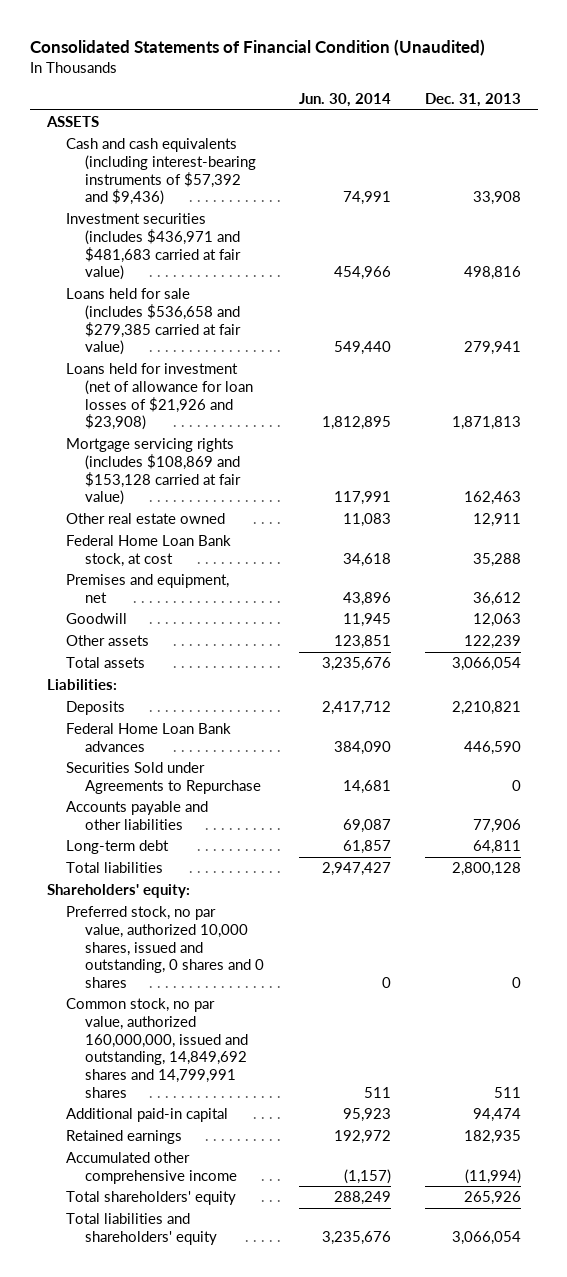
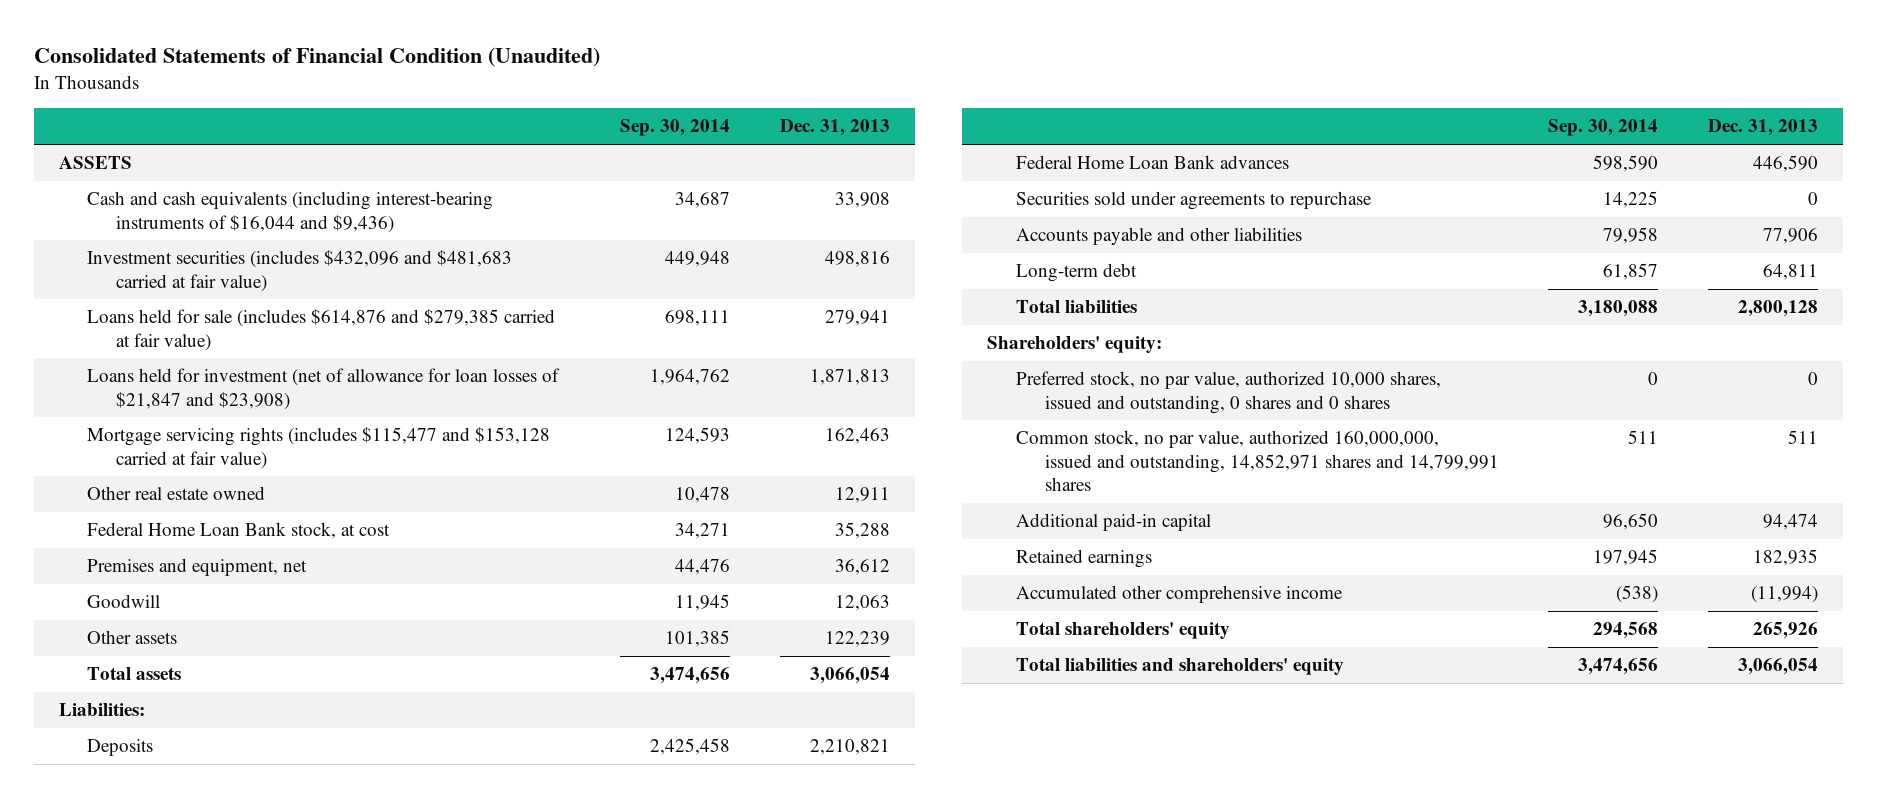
[298,93,391,108] Jun. 30, 2014 -> none
none -> [619,119,730,137] Sep. 30, 2014
[66,138,257,206] Cash and cash equivalents (including interest-bearing instruments of $57,392 and $9,436) -> [87,191,494,233] Cash and cash equivalents (including interest-bearing instruments of $16,044 and $9,436)
[66,213,242,281] Investment securities (includes $436,971 and $481,683 carried at fair value) -> [87,250,513,292] Investment securities (includes $432,096 and $481,683 carried at fair value)
[66,288,242,356] Loans held for sale (includes $536,658 and $279,385 carried at fair value) -> [87,309,556,351] Loans held for sale (includes $614,876 and $279,385 carried at fair value)
[66,363,254,431] Loans held for investment (net of allowance for loan losses of $21,926 and $23,908) -> [87,368,561,410] Loans held for investment (net of allowance for loan losses of $21,847 and $23,908)
[66,438,242,506] Mortgage servicing rights (includes $108,869 and $153,128 carried at fair value) -> [87,427,551,469] Mortgage servicing rights (includes $115,477 and $153,128 carried at fair value)
[66,762,262,794] Securities Sold under Agreements to Repurchase -> [1015,191,1372,211] Securities sold under agreements to repurchase
[66,998,249,1098] Common stock, no par value, authorized 160,000,000, issued and outstanding, 14,849,692 shares and 14,799,991 shares -> [1015,430,1499,491] Common stock, no par value, authorized 160,000,000, issued and outstanding, 14,852,971 shares and 14,799,991 shares

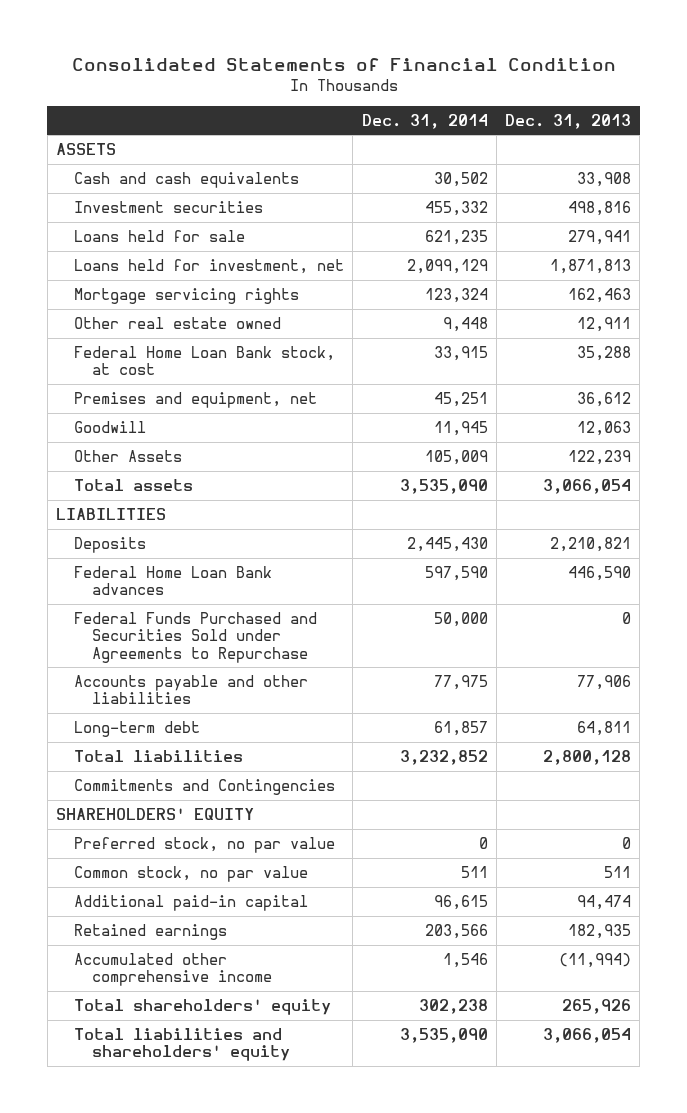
[33,47,600,68] Consolidated Statements of Financial Condition (Unaudited) -> [71,57,616,71] Consolidated Statements of Financial Condition
[619,119,730,137] Sep. 30, 2014 -> none
none -> [361,113,488,129] Dec. 31, 2014
[87,191,494,233] Cash and cash equivalents (including interest-bearing instruments of $16,044 and $9,436) -> [74,171,300,188] Cash and cash equivalents
[87,250,513,292] Investment securities (includes $432,096 and $481,683 carried at fair value) -> [74,200,264,213] Investment securities
[87,309,556,351] Loans held for sale (includes $614,876 and $279,385 carried at fair value) -> [74,229,246,242] Loans held for sale
[87,368,561,410] Loans held for investment (net of allowance for loan losses of $21,847 and $23,908) -> [74,258,345,274] Loans held for investment, net
[87,427,551,469] Mortgage servicing rights (includes $115,477 and $153,128 carried at fair value) -> [74,287,300,304] Mortgage servicing rights
[87,630,178,645] Other assets -> [74,449,183,462] Other Assets
[58,703,145,717] Liabilities: -> [56,507,167,520] LIABILITIES
[1015,191,1372,211] Securities sold under agreements to repurchase -> [74,611,318,663] Federal Funds Purchased and Securities Sold under Agreements to Repurchase
none -> [74,778,336,795] Commitments and Contingencies
[987,336,1163,354] Shareholders' equity: -> [56,807,255,820] SHAREHOLDERS' EQUITY
[1015,371,1441,414] Preferred stock, no par value, authorized 10,000 shares, issued and outstanding, 0 shares and 0 shares -> [74,836,336,853] Preferred stock, no par value
[1015,430,1499,491] Common stock, no par value, authorized 160,000,000, issued and outstanding, 14,852,971 shares and 14,799,991 shares -> [74,865,309,882] Common stock, no par value

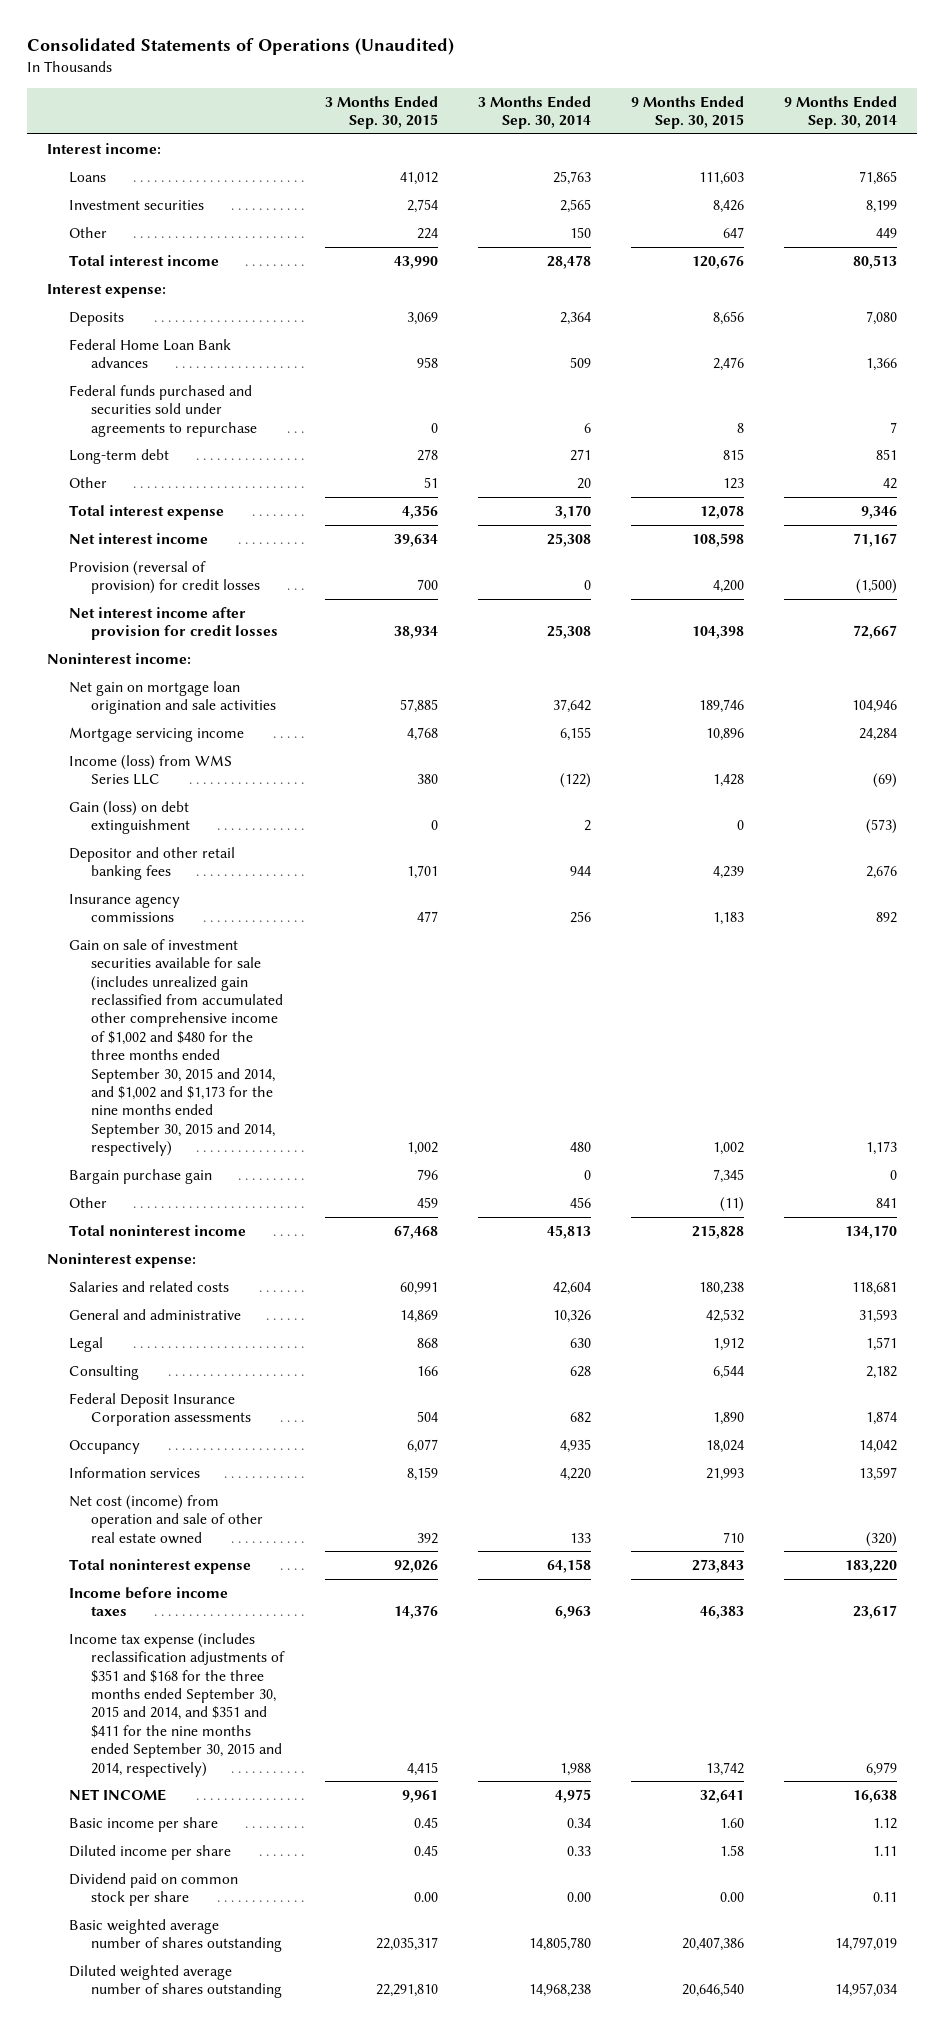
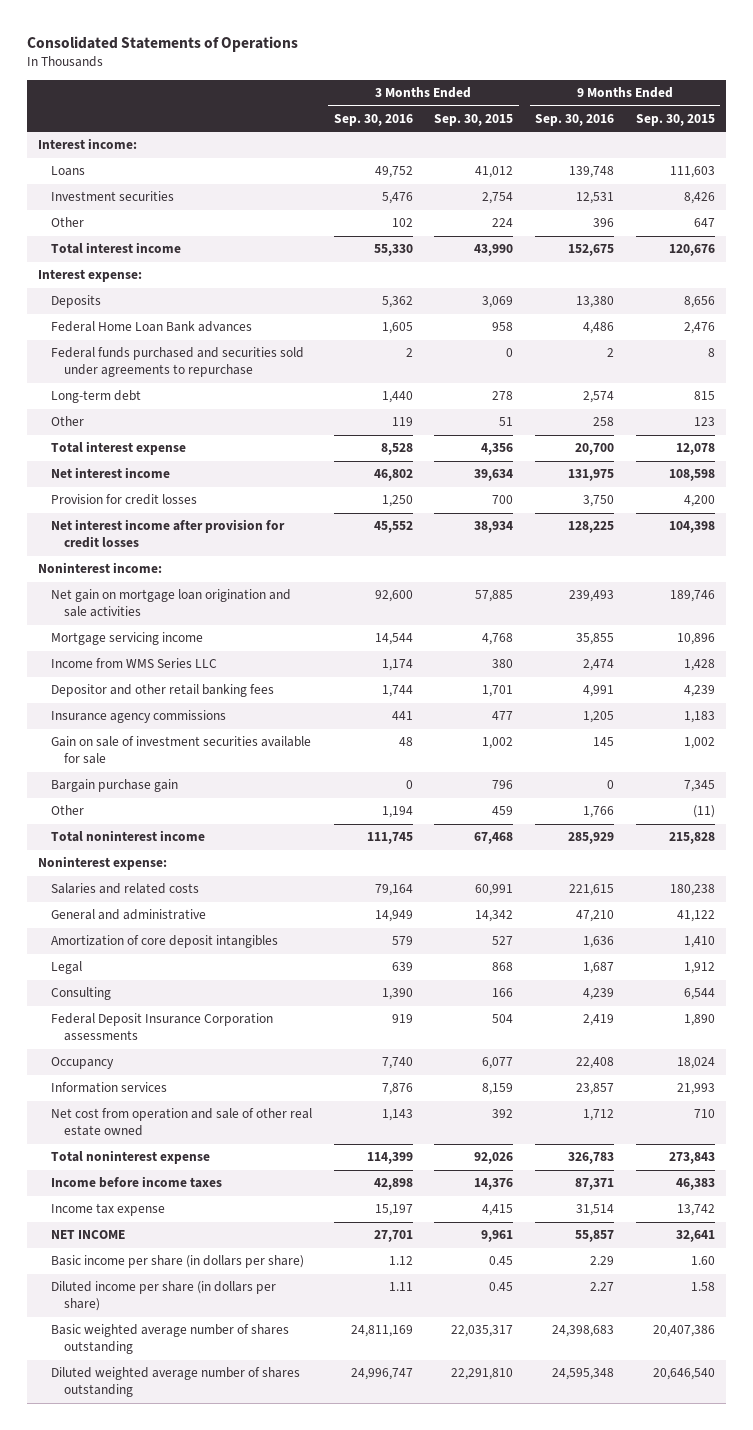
[27,38,455,56] Consolidated Statements of Operations (Unaudited) -> [26,35,298,52] Consolidated Statements of Operations
[477,95,591,129] 3 Months Ended Sep. 30, 2014 -> none
[784,95,898,129] 9 Months Ended Sep. 30, 2014 -> none
none -> [333,113,413,126] Sep. 30, 2016
none -> [535,113,615,126] Sep. 30, 2016
[69,560,261,595] Provision (reversal of provision) for credit losses -> [50,494,197,506] Provision for credit losses
[69,800,191,835] Gain (loss) on debt extinguishment -> none
[69,754,233,786] Income (loss) from WMS Series LLC -> [50,658,217,669] Income from WMS Series LLC
[69,938,284,1156] Gain on sale of investment securities available for sale (includes unrealized gain reclassified from accumulated other comprehensive income of $1,002 and $480 for the three months ended September 30, 2015 and 2014, and $1,002 and $1,173 for the nine months ended September 30, 2015 and 2014, respectively) -> [50,736,311,765] Gain on sale of investment securities available for sale
[399,1309,438,1323] 14,869 -> [475,910,514,923] 14,342
[705,1308,744,1323] 42,532 -> [676,910,715,923] 41,122
none -> [50,935,278,949] Amortization of core deposit intangibles
[69,1494,264,1544] Net cost (income) from operation and sale of other real estate owned -> [50,1108,312,1137] Net cost from operation and sale of other real estate owned
[69,1632,286,1777] Income tax expense (includes reclassification adjustments of $351 and $168 for the three months ended September 30, 2015 and 2014, and $351 and $411 for the nine months ended September 30, 2015 and 2014, respectively) -> [50,1203,165,1217] Income tax expense
[69,1872,239,1907] Dividend paid on common stock per share -> none
[69,1816,219,1832] Basic income per share -> [50,1255,304,1269] Basic income per share (in dollars per share)
[69,1844,232,1860] Diluted income per share -> [50,1281,276,1312] Diluted income per share (in dollars per share)

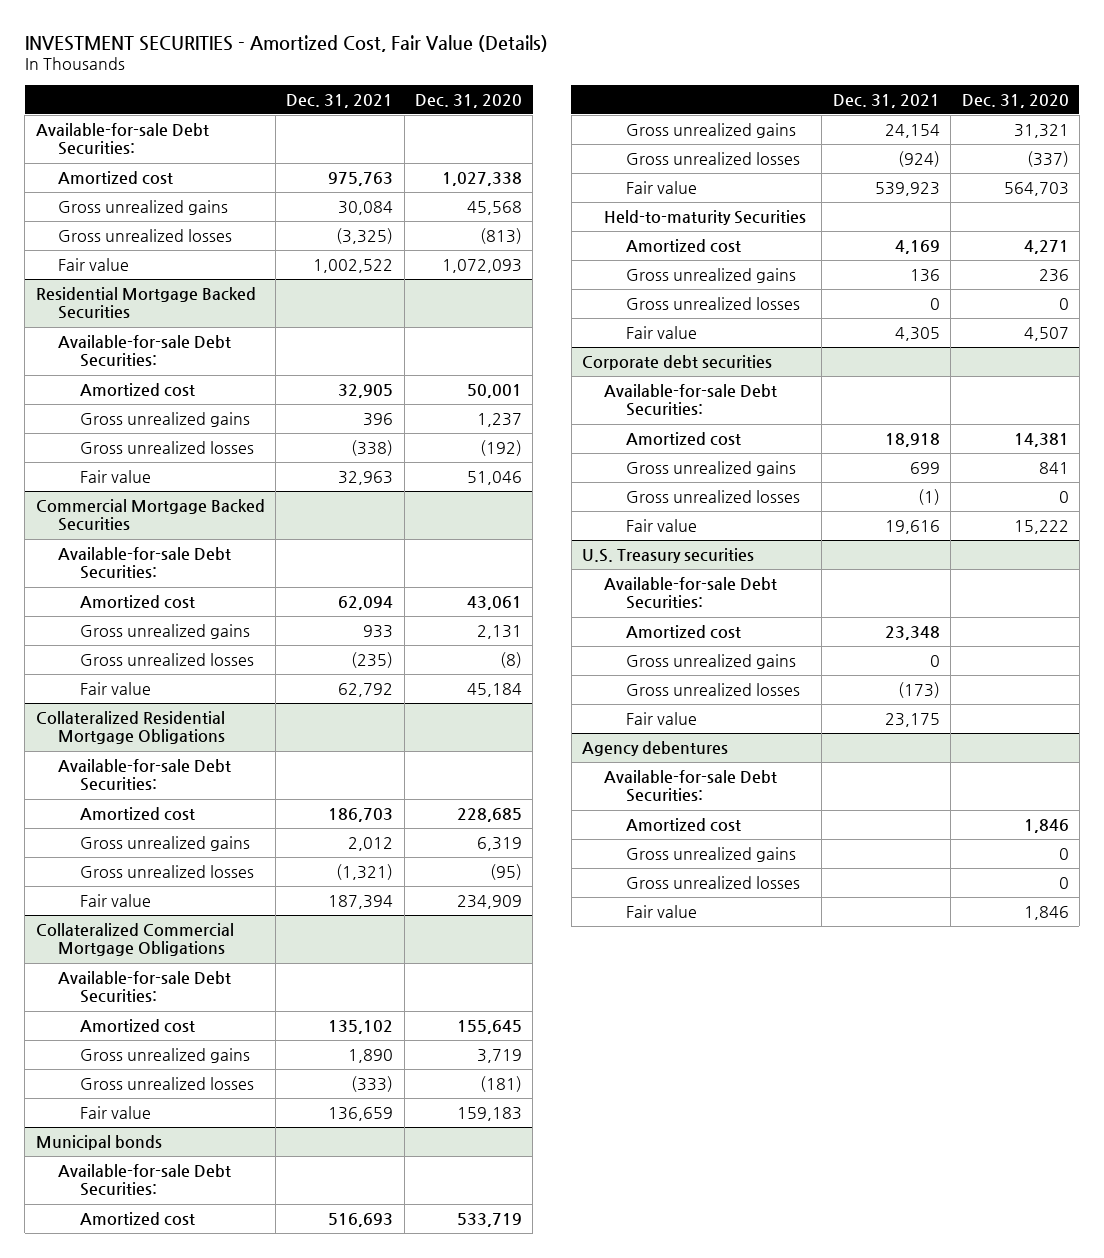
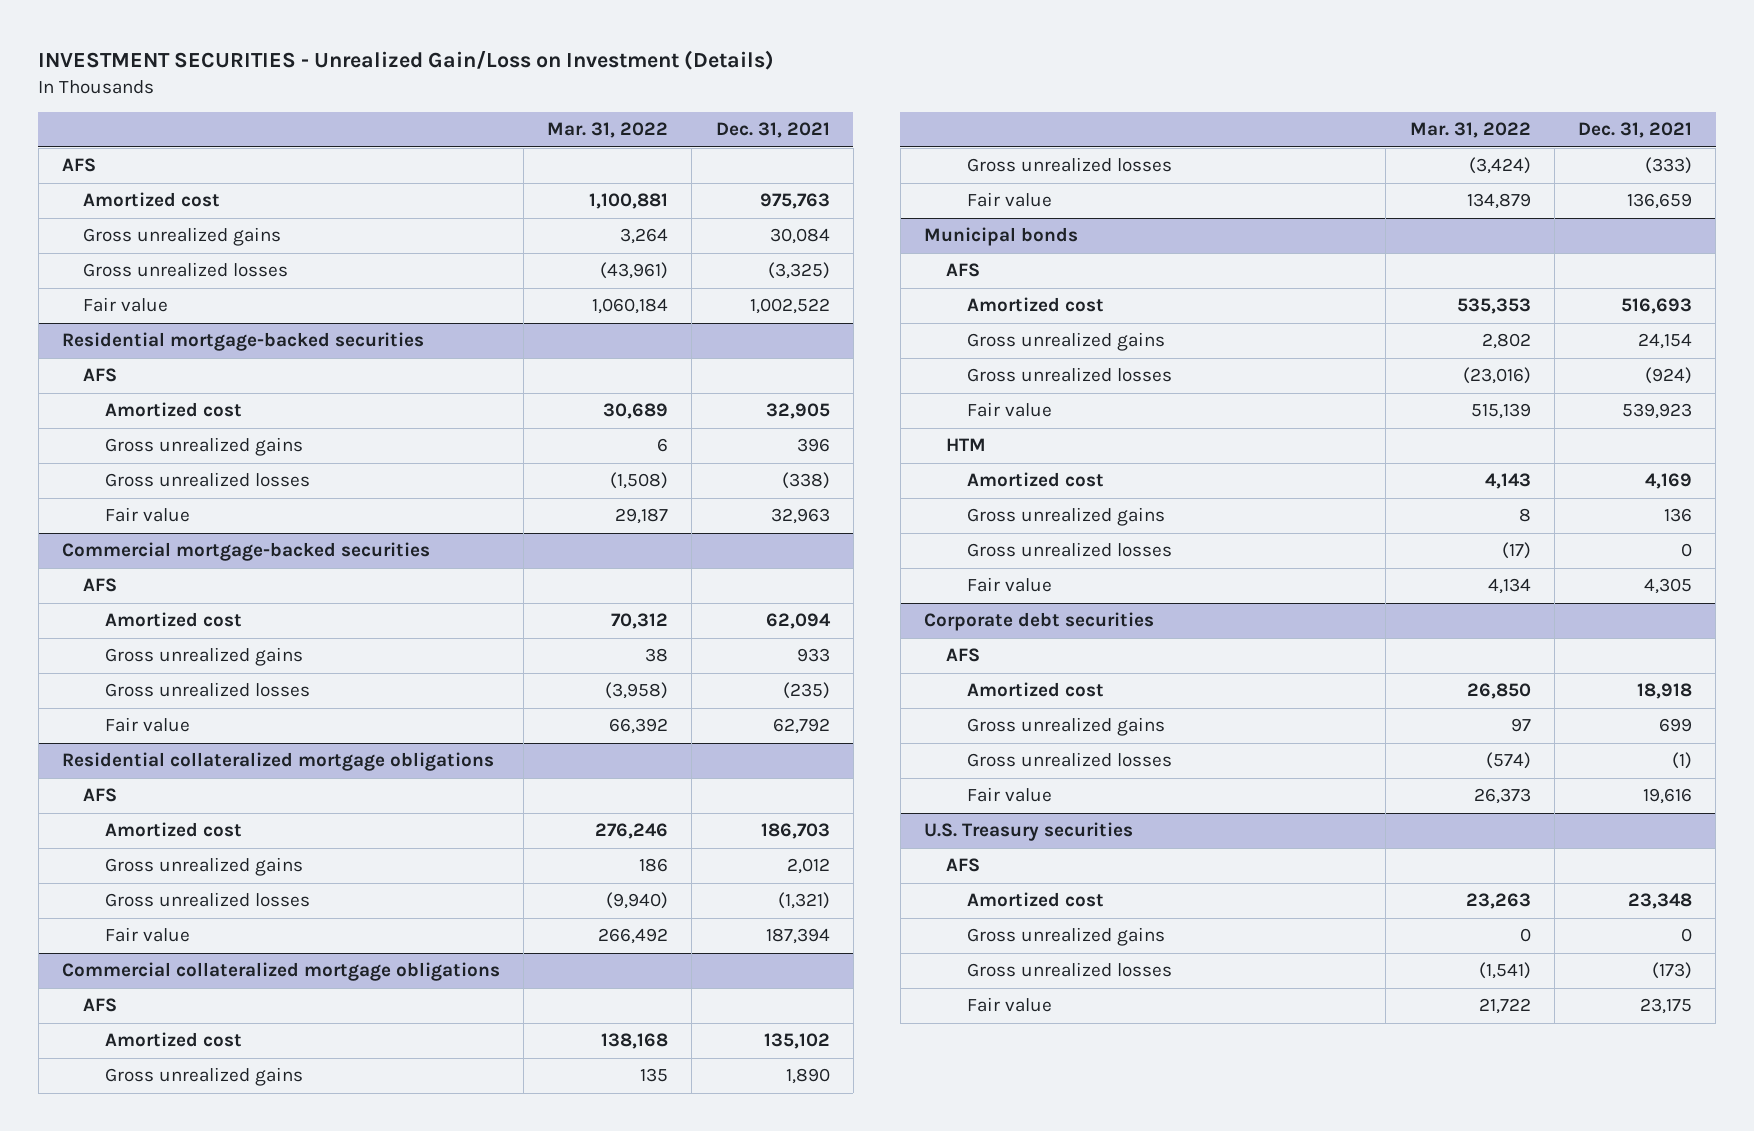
[24,34,548,52] INVESTMENT SECURITIES - Amortized Cost, Fair Value (Details) -> [38,50,775,71] INVESTMENT SECURITIES - Unrealized Gain/Loss on Investment (Details)
[415,93,523,108] Dec. 31, 2020 -> none
none -> [547,122,669,139] Mar. 31, 2022
[35,122,209,156] Available-for-sale Debt Securities: -> none
none -> [61,158,96,173] AFS
[57,334,231,368] Available-for-sale Debt Securities: -> none
[35,286,256,320] Residential Mortgage Backed Securities -> [61,332,424,352] Residential mortgage-backed securities
none -> [83,368,118,383] AFS
[57,546,231,580] Available-for-sale Debt Securities: -> none
[35,498,265,532] Commercial Mortgage Backed Securities -> [61,542,430,562] Commercial mortgage-backed securities
none -> [83,578,118,593] AFS
[57,758,231,792] Available-for-sale Debt Securities: -> none
[35,710,225,745] Collateralized Residential Mortgage Obligations -> [61,752,494,772] Residential collateralized mortgage obligations
none -> [83,788,118,803] AFS
[57,970,231,1004] Available-for-sale Debt Securities: -> none
[35,922,234,957] Collateralized Commercial Mortgage Obligations -> [61,962,500,982] Commercial collateralized mortgage obligations
none -> [83,998,118,1013] AFS
[57,1163,231,1197] Available-for-sale Debt Securities: -> none
none -> [945,263,980,278] AFS
[604,209,807,225] Held-to-maturity Securities -> none
none -> [945,438,986,452] HTM
[604,383,778,417] Available-for-sale Debt Securities: -> none
none -> [945,648,980,663] AFS
[604,576,778,610] Available-for-sale Debt Securities: -> none
none -> [945,858,980,873] AFS
[582,740,729,756] Agency debentures -> none
[604,769,778,803] Available-for-sale Debt Securities: -> none
[626,817,742,832] Amortized cost -> none
[626,846,797,862] Gross unrealized gains -> none
[626,875,801,889] Gross unrealized losses -> none
[626,904,698,918] Fair value -> none

